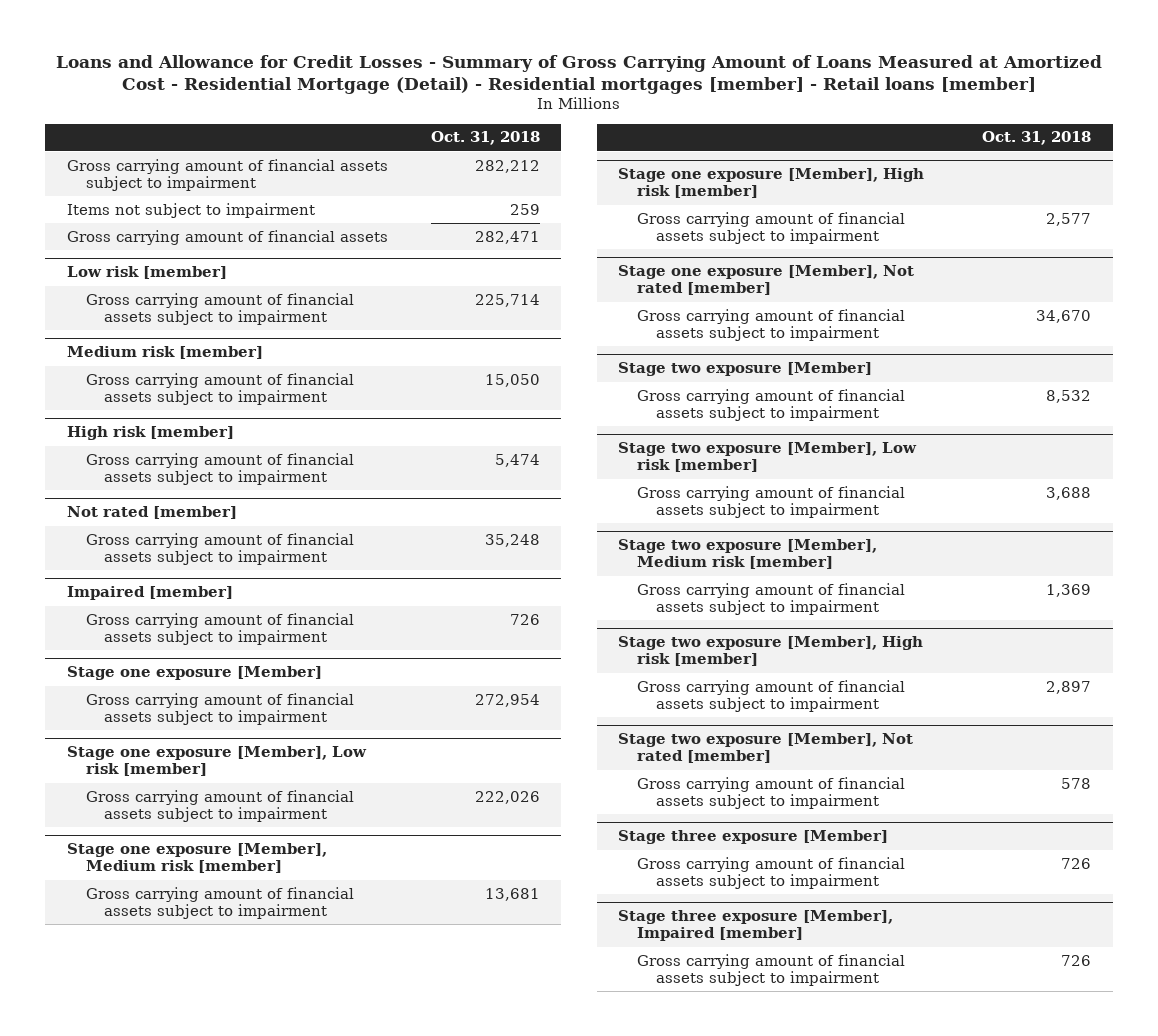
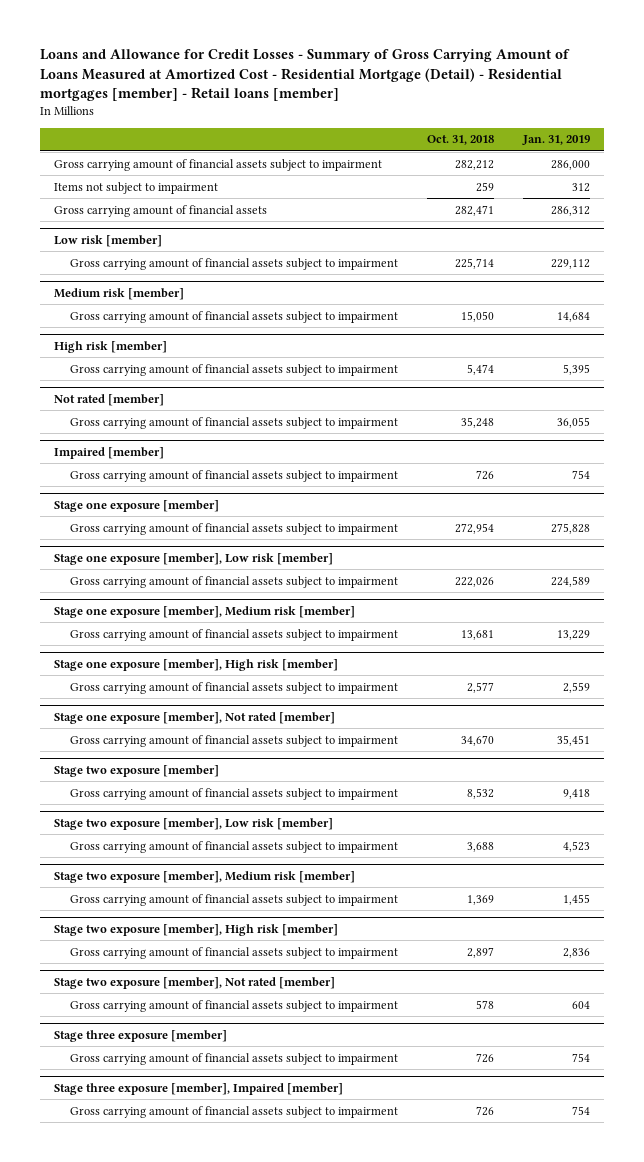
none -> [521,135,590,146] Jan. 31, 2019
[66,666,322,681] Stage one exposure [Member] -> [54,499,220,512] Stage one exposure [member]
[66,746,367,777] Stage one exposure [Member], Low risk [member] -> [54,552,334,565] Stage one exposure [member], Low risk [member]
[66,843,327,874] Stage one exposure [Member], Medium risk [member] -> [54,605,356,618] Stage one exposure [member], Medium risk [member]
[618,168,925,199] Stage one exposure [Member], High risk [member] -> [54,658,339,671] Stage one exposure [member], High risk [member]
[618,265,915,296] Stage one exposure [Member], Not rated [member] -> [54,711,336,724] Stage one exposure [member], Not rated [member]
[618,362,873,377] Stage two exposure [Member] -> [54,764,220,777] Stage two exposure [member]
[618,442,918,473] Stage two exposure [Member], Low risk [member] -> [54,817,334,830] Stage two exposure [member], Low risk [member]
[618,539,878,570] Stage two exposure [Member], Medium risk [member] -> [54,870,356,883] Stage two exposure [member], Medium risk [member]
[618,636,924,667] Stage two exposure [Member], High risk [member] -> [54,923,339,936] Stage two exposure [member], High risk [member]
[618,733,914,764] Stage two exposure [Member], Not rated [member] -> [54,976,336,989] Stage two exposure [member], Not rated [member]
[618,830,889,845] Stage three exposure [Member] -> [54,1029,228,1042] Stage three exposure [member]
[618,910,894,942] Stage three exposure [Member], Impaired [member] -> [54,1082,344,1095] Stage three exposure [member], Impaired [member]

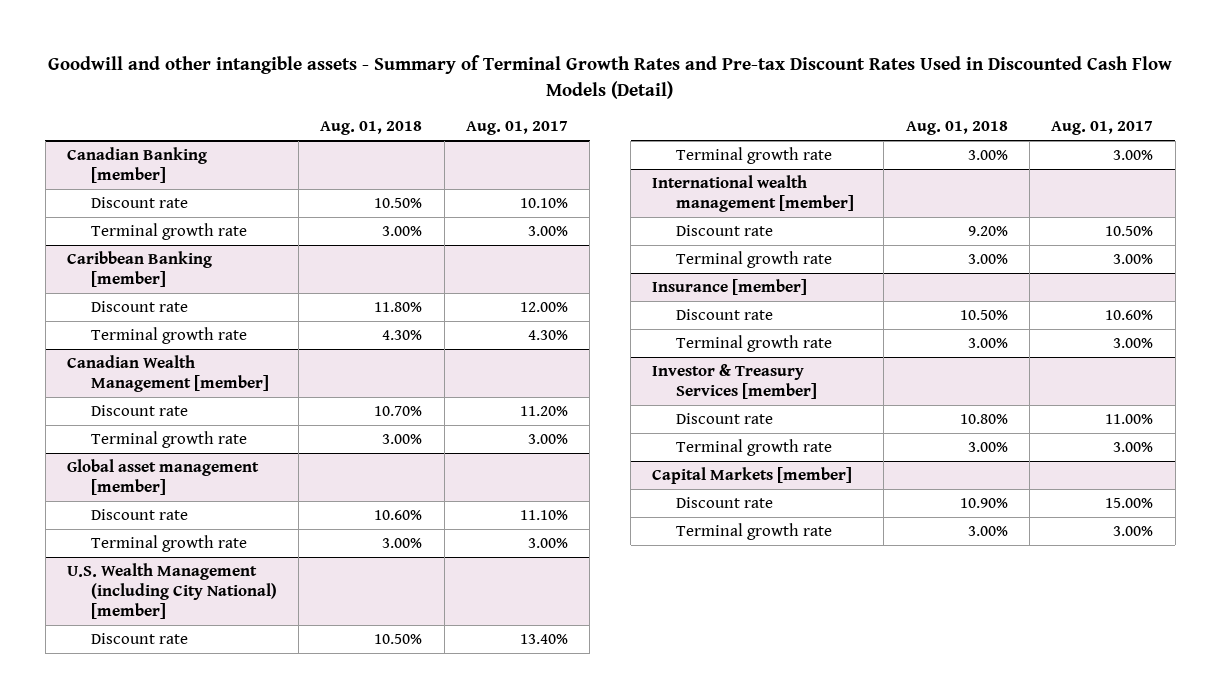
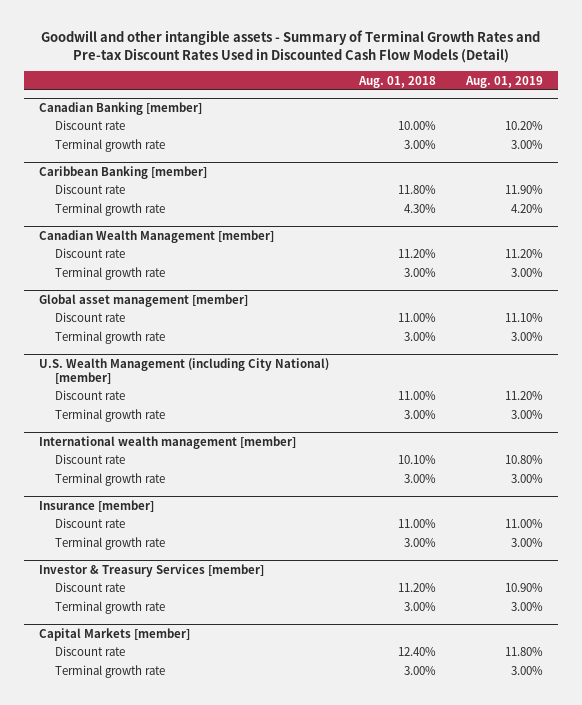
[466,121,569,136] Aug. 01, 2017 -> none
none -> [464,75,543,88] Aug. 01, 2019
[374,198,423,209] 10.50% -> [397,121,436,131] 10.00%
[374,406,423,417] 10.70% -> [397,249,436,259] 11.20%
[374,510,423,521] 10.60% -> [397,313,436,323] 11.00%
[374,634,423,645] 10.50% -> [397,391,436,401] 11.00%
[967,226,1008,237] 9.20% -> [397,455,436,465] 10.10%
[959,310,1008,321] 10.50% -> [397,519,436,529] 11.00%
[959,414,1008,425] 10.80% -> [397,583,436,593] 11.20%
[959,498,1008,509] 10.90% -> [397,647,436,657] 12.40%

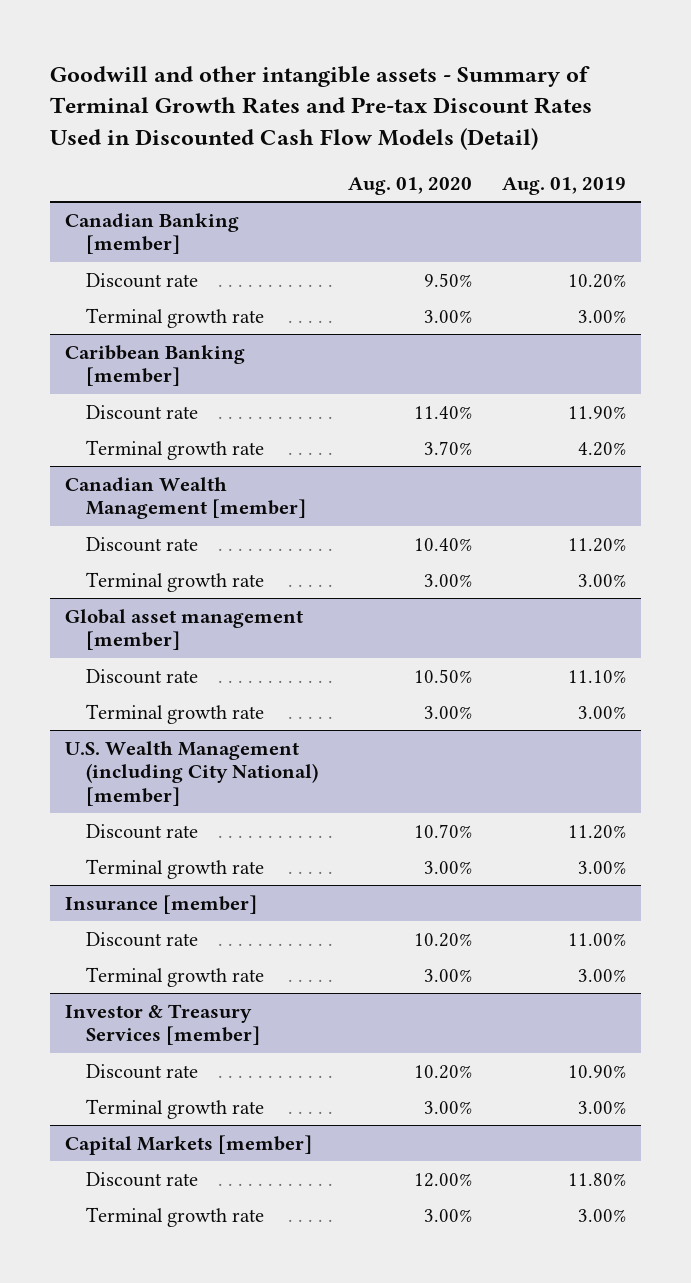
[357,75,436,88] Aug. 01, 2018 -> none
none -> [348,176,473,195] Aug. 01, 2020
[39,435,297,449] International wealth management [member] -> none
[54,454,125,465] Discount rate -> none
[54,473,165,487] Terminal growth rate -> none

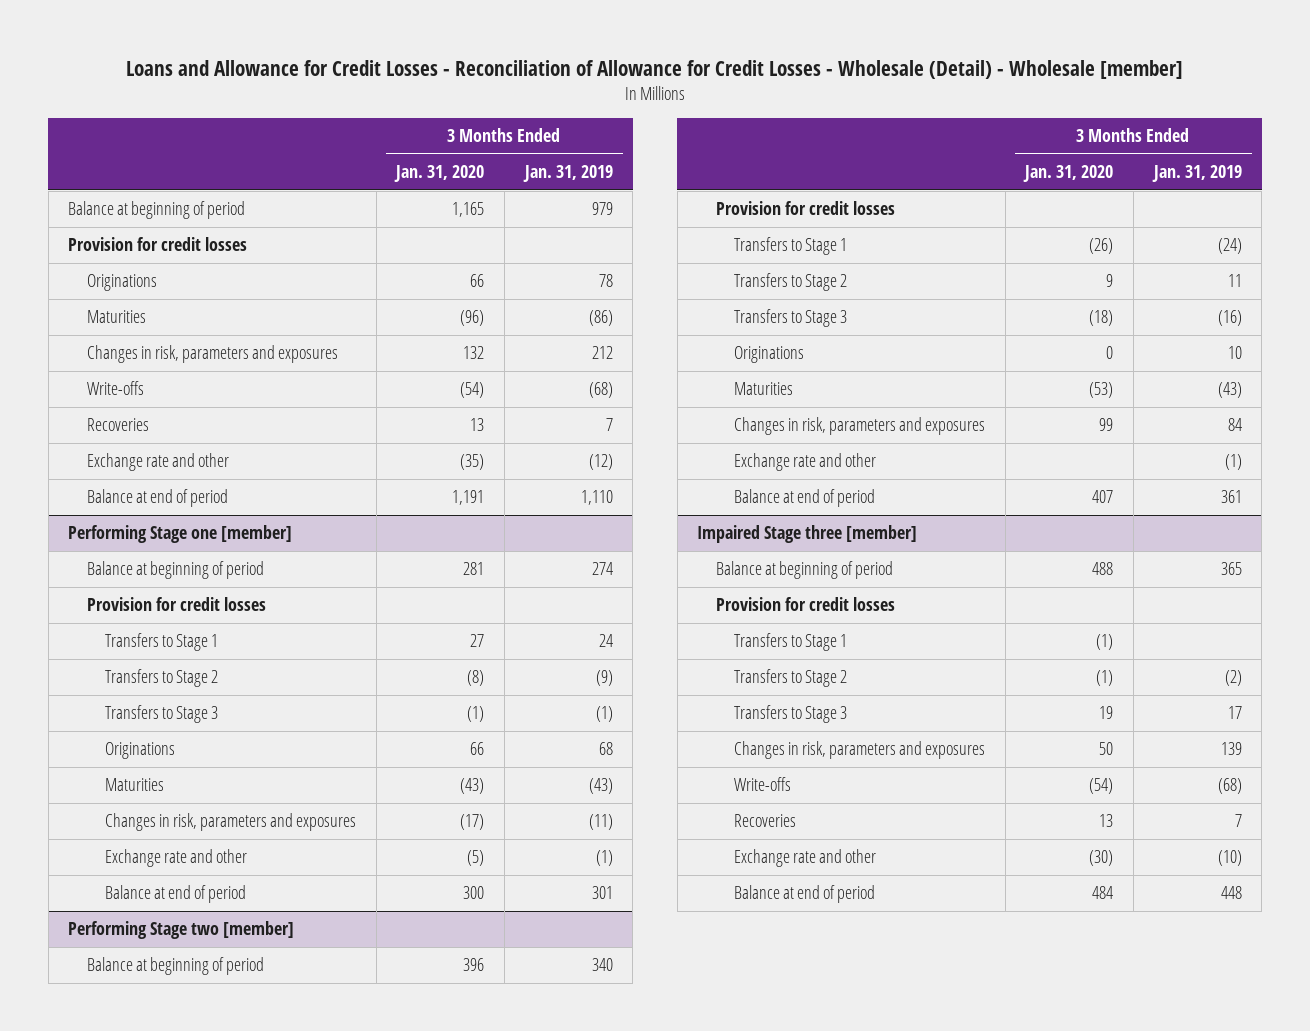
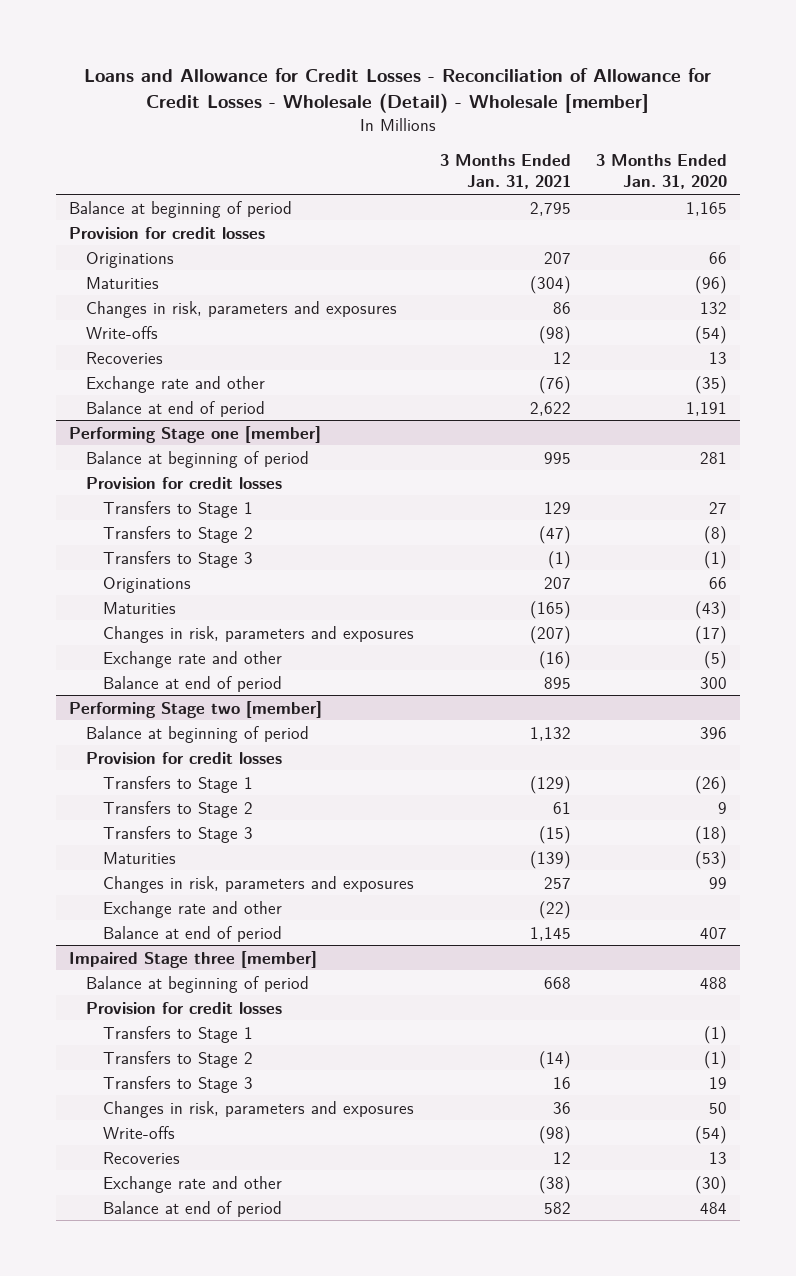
[522,165,613,183] Jan. 31, 2019 -> none
none -> [439,154,571,190] 3 Months Ended Jan. 31, 2021
[733,346,804,364] Originations -> none

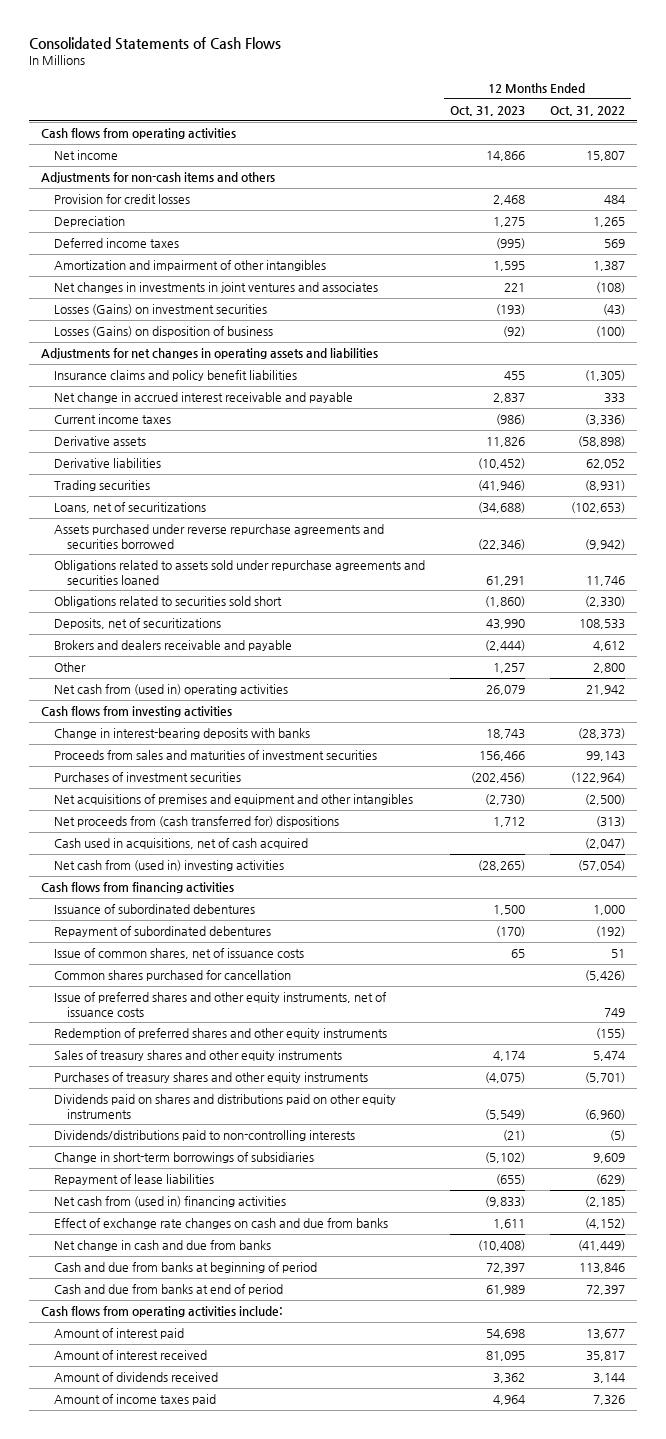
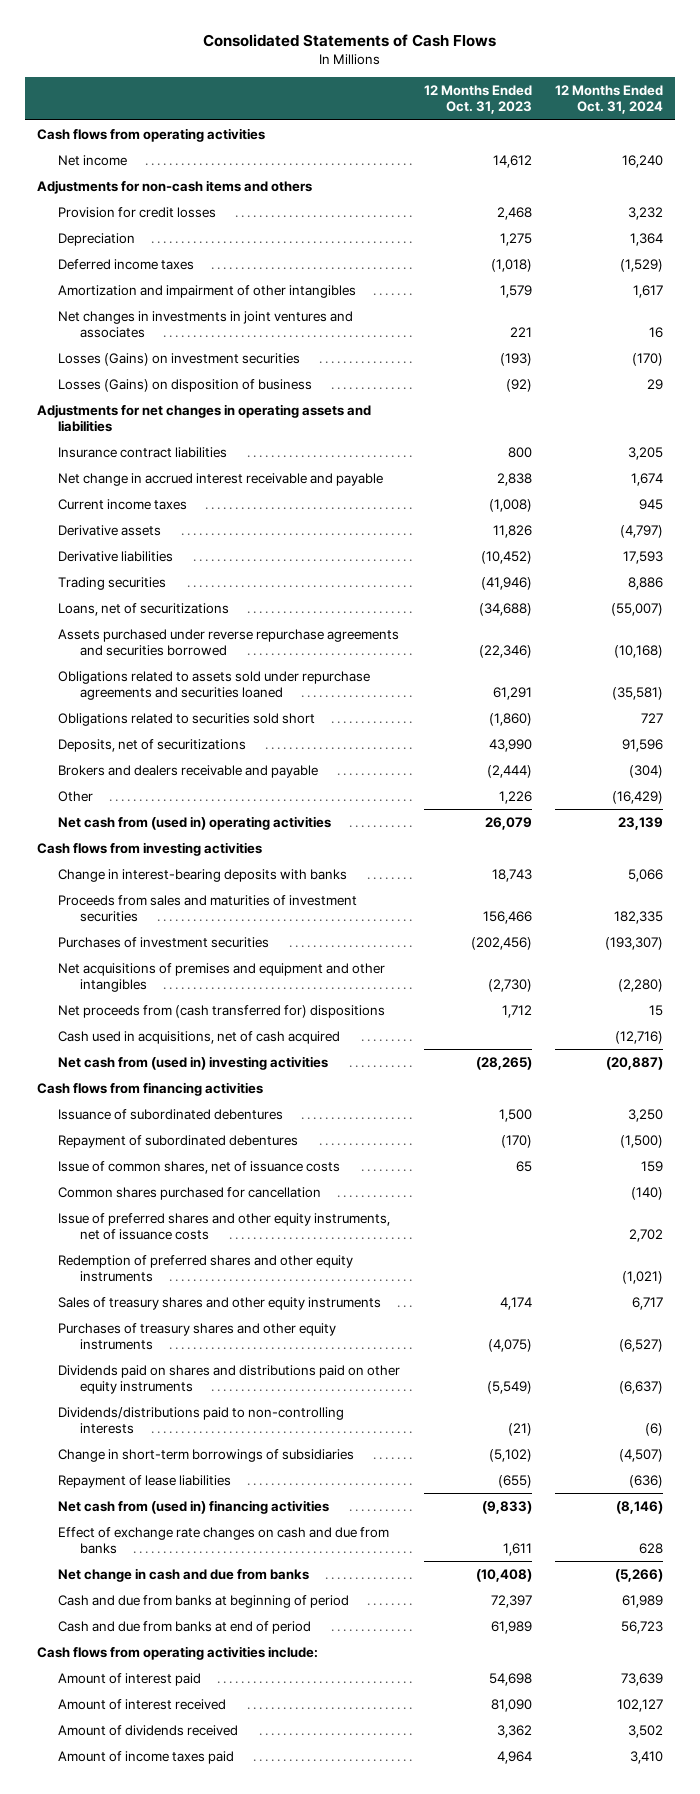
[549,105,625,116] Oct. 31, 2022 -> none
none -> [554,85,663,115] 12 Months Ended Oct. 31, 2024
[485,151,525,162] 14,866 -> [492,154,532,168] 14,612
[495,238,525,250] (995) -> [490,258,532,272] (1,018)
[492,261,525,272] 1,595 -> [499,284,532,298] 1,579
[54,370,298,382] Insurance claims and policy benefit liabilities -> [58,446,228,458] Insurance contract liabilities
[503,371,525,381] 455 -> [507,446,532,458] 800
[492,393,525,404] 2,837 -> [496,472,532,486] 2,838
[495,414,525,426] (986) -> [488,498,532,512] (1,008)
[492,663,525,674] 1,257 -> [498,790,532,804] 1,226
[485,1351,525,1362] 81,095 -> [490,1698,532,1712] 81,090

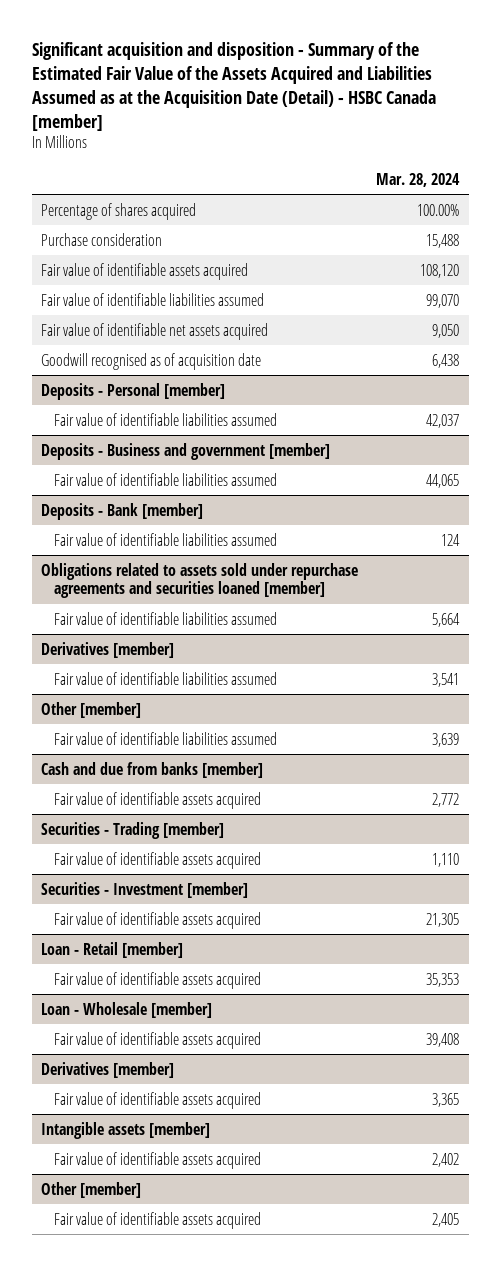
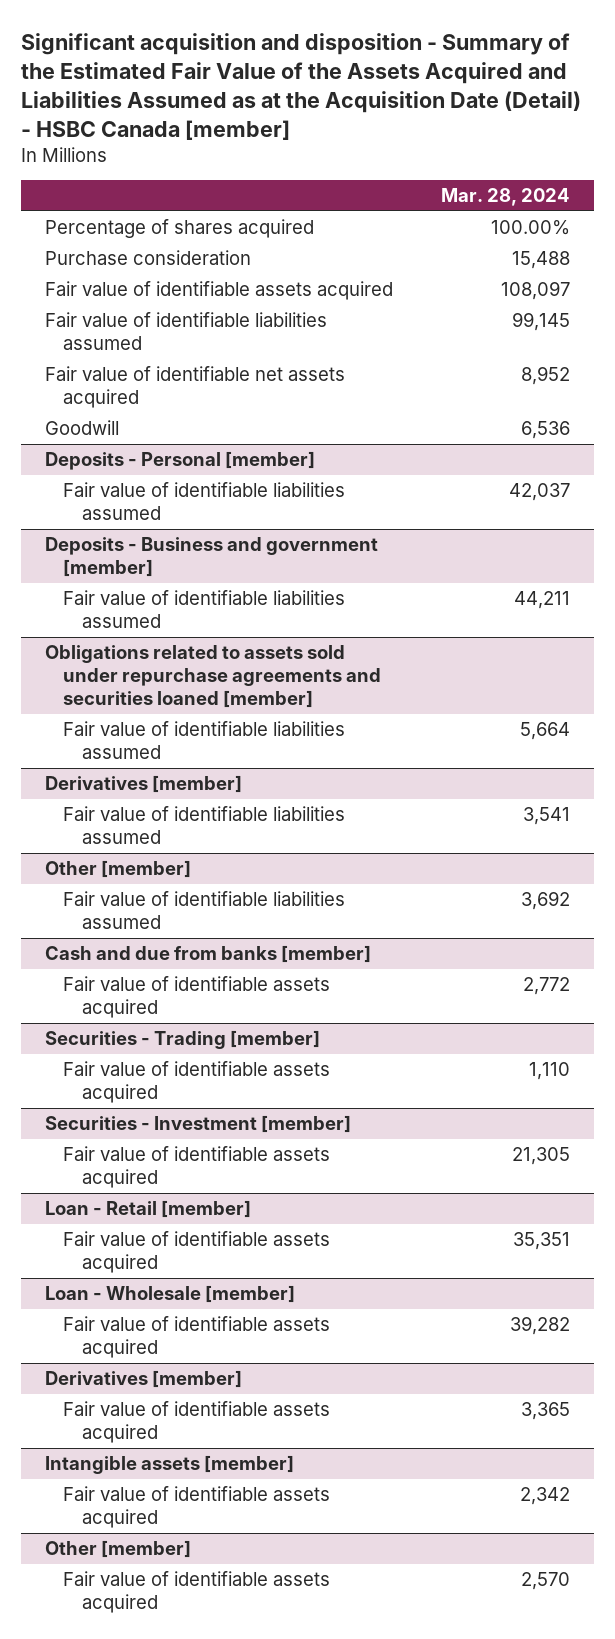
[40,352,261,370] Goodwill recognised as of acquisition date -> none
[420,263,460,278] 108,120 -> [501,281,571,301] 108,097
[426,293,460,308] 99,070 -> [512,312,571,332] 99,145
[432,323,460,338] 9,050 -> [521,366,571,386] 8,952
none -> [45,420,120,436] Goodwill
[40,502,203,520] Deposits - Bank [member] -> none
[54,532,278,546] Fair value of identifiable liabilities assumed -> none
[426,473,460,488] 44,065 -> [514,591,571,610] 44,211
[432,732,460,747] 3,639 -> [521,891,571,911] 3,692
[426,972,460,987] 35,353 -> [513,1232,571,1251] 35,351
[426,1032,460,1047] 39,408 -> [510,1316,571,1336] 39,282
[432,1152,460,1167] 2,402 -> [520,1487,571,1506] 2,342
[432,1212,460,1227] 2,405 -> [521,1572,571,1591] 2,570

